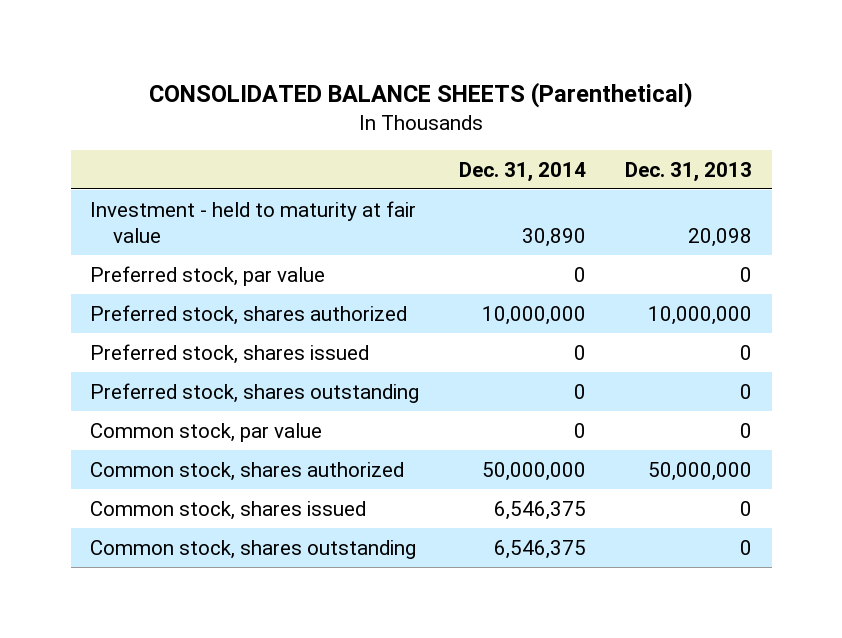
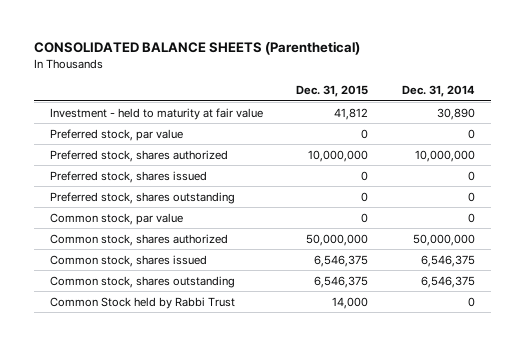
[625,161,753,182] Dec. 31, 2013 -> none
none -> [296,85,369,98] Dec. 31, 2015
none -> [50,296,236,309] Common Stock held by Rabbi Trust

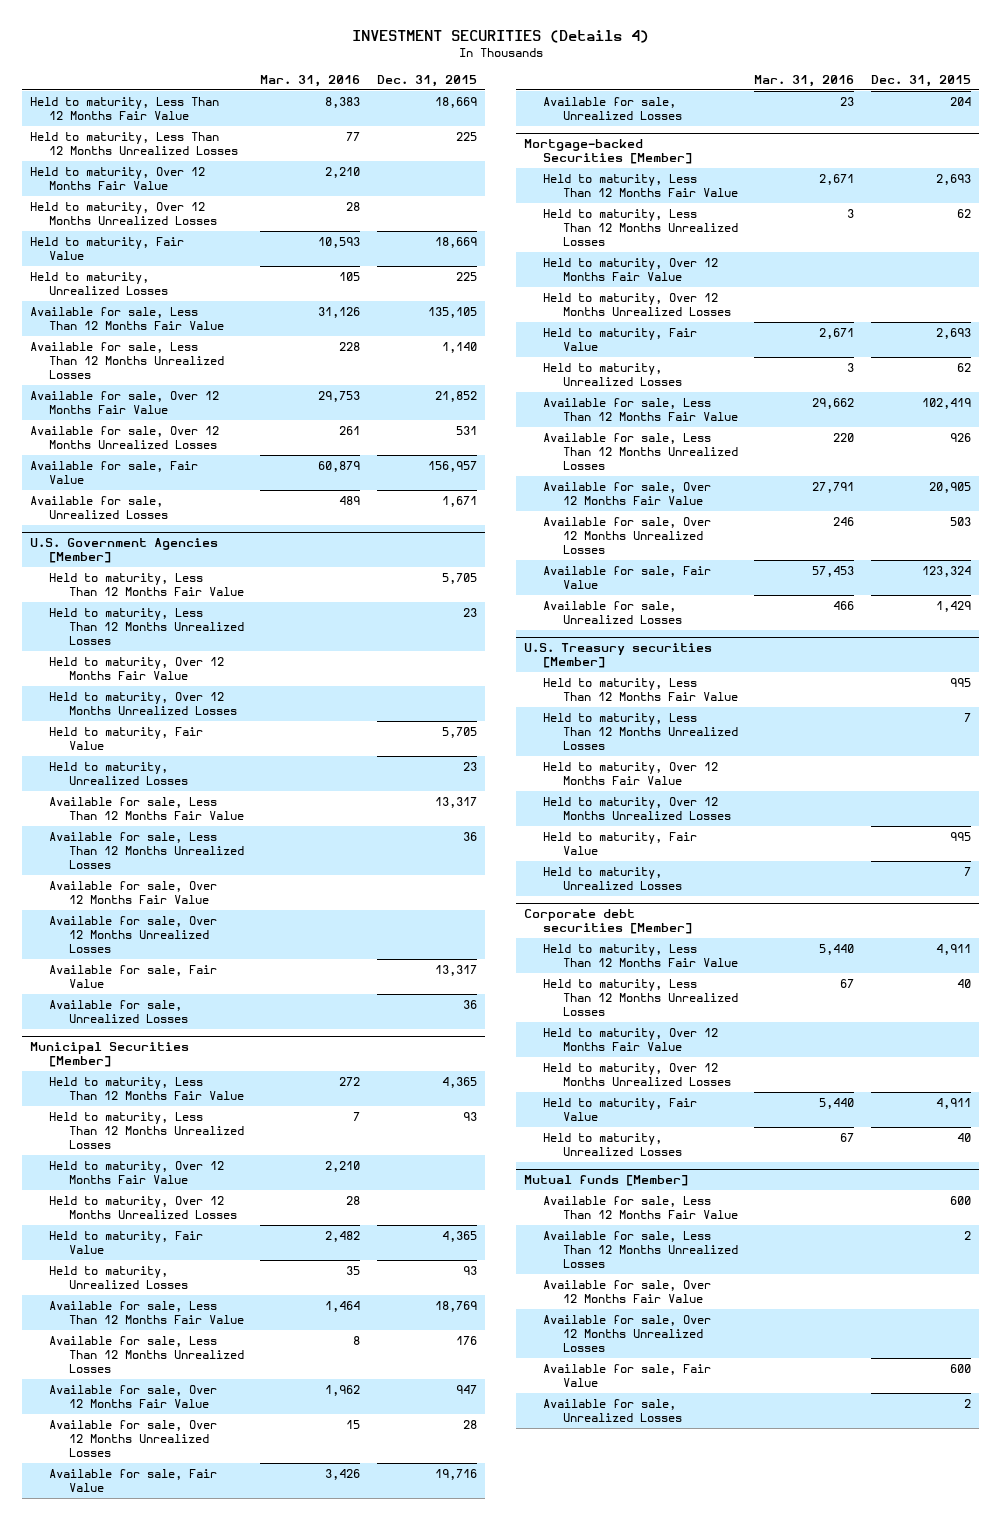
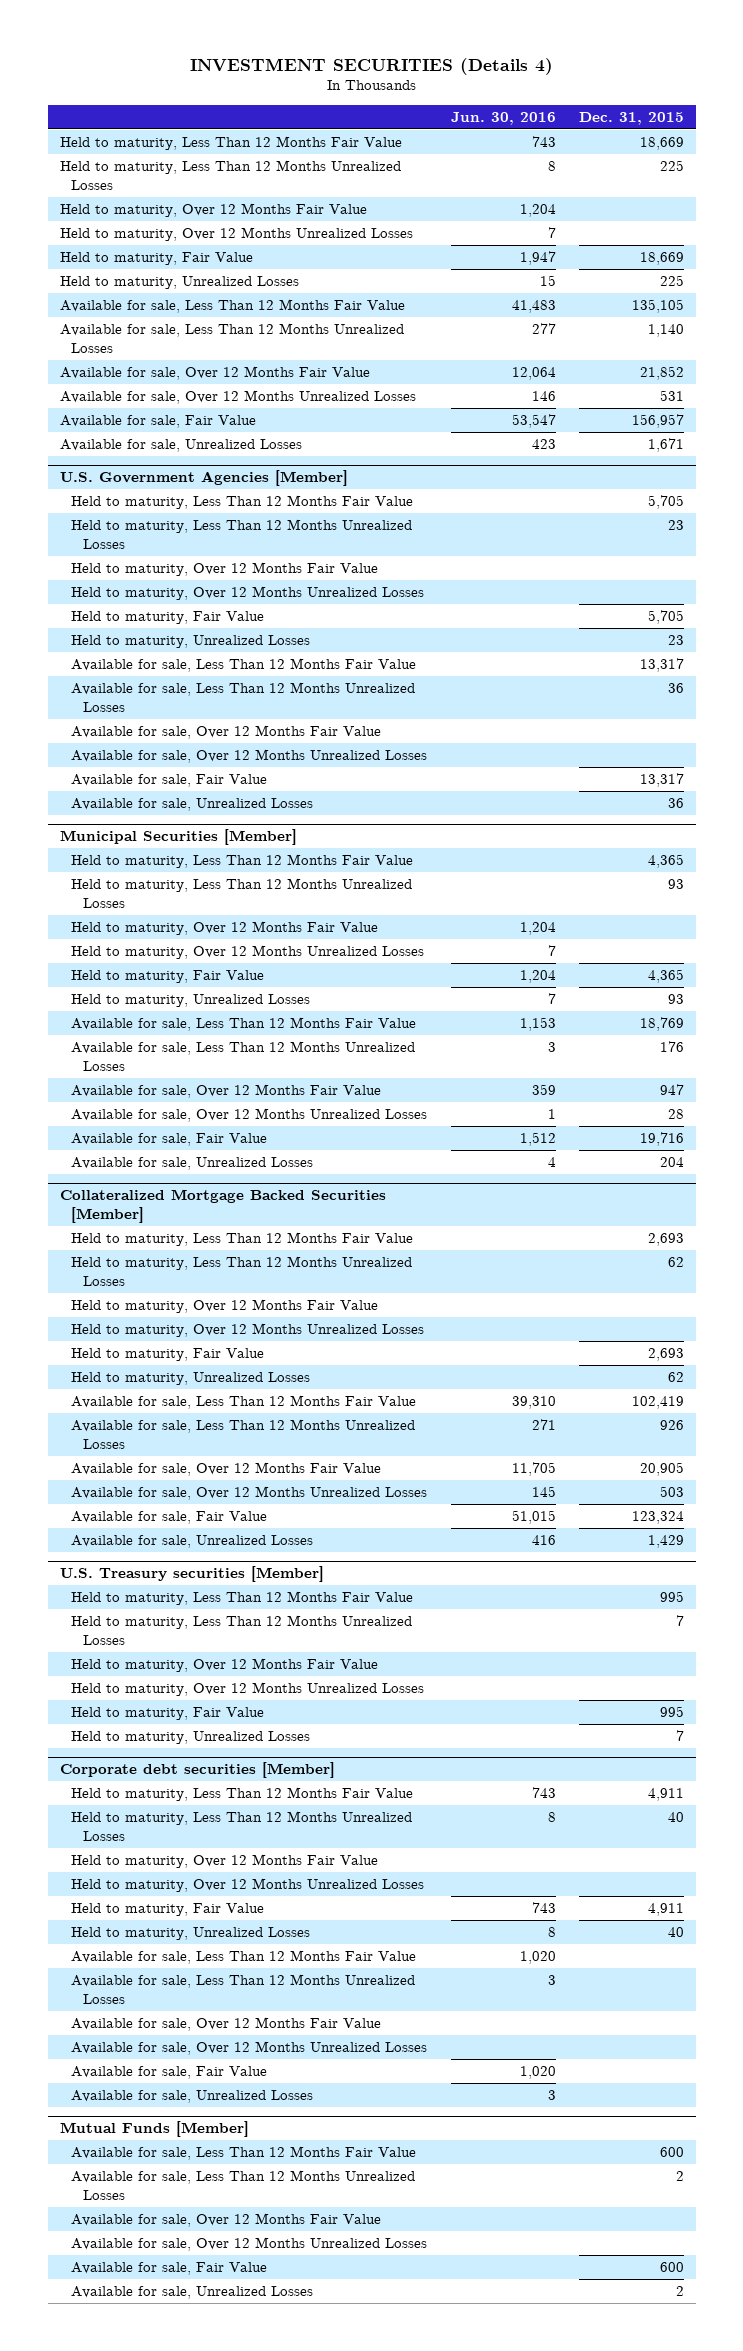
[260,75,361,88] Mar. 31, 2016 -> none
none -> [450,111,556,125] Jun. 30, 2016
[524,138,693,164] Mortgage-backed Securities [Member] -> [59,1189,386,1224] Collateralized Mortgage Backed Securities [Member]
none -> [71,1949,417,1964] Available for sale, Less Than 12 Months Fair Value
none -> [71,1973,416,2004] Available for sale, Less Than 12 Months Unrealized Losses
none -> [71,2016,382,2031] Available for sale, Over 12 Months Fair Value
none -> [71,2040,428,2055] Available for sale, Over 12 Months Unrealized Losses
none -> [71,2065,268,2079] Available for sale, Fair Value
none -> [71,2089,314,2103] Available for sale, Unrealized Losses
[524,1174,689,1186] Mutual funds [Member] -> [59,2121,249,2138] Mutual Funds [Member]

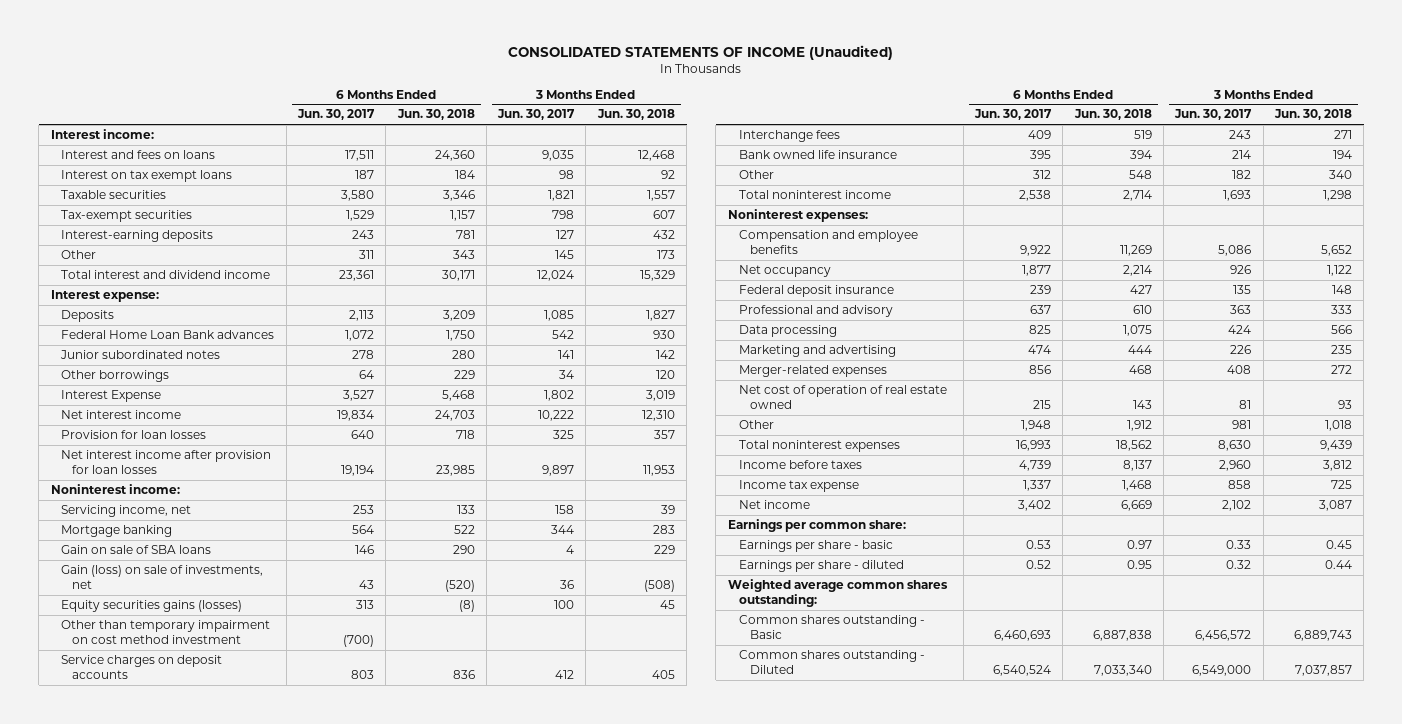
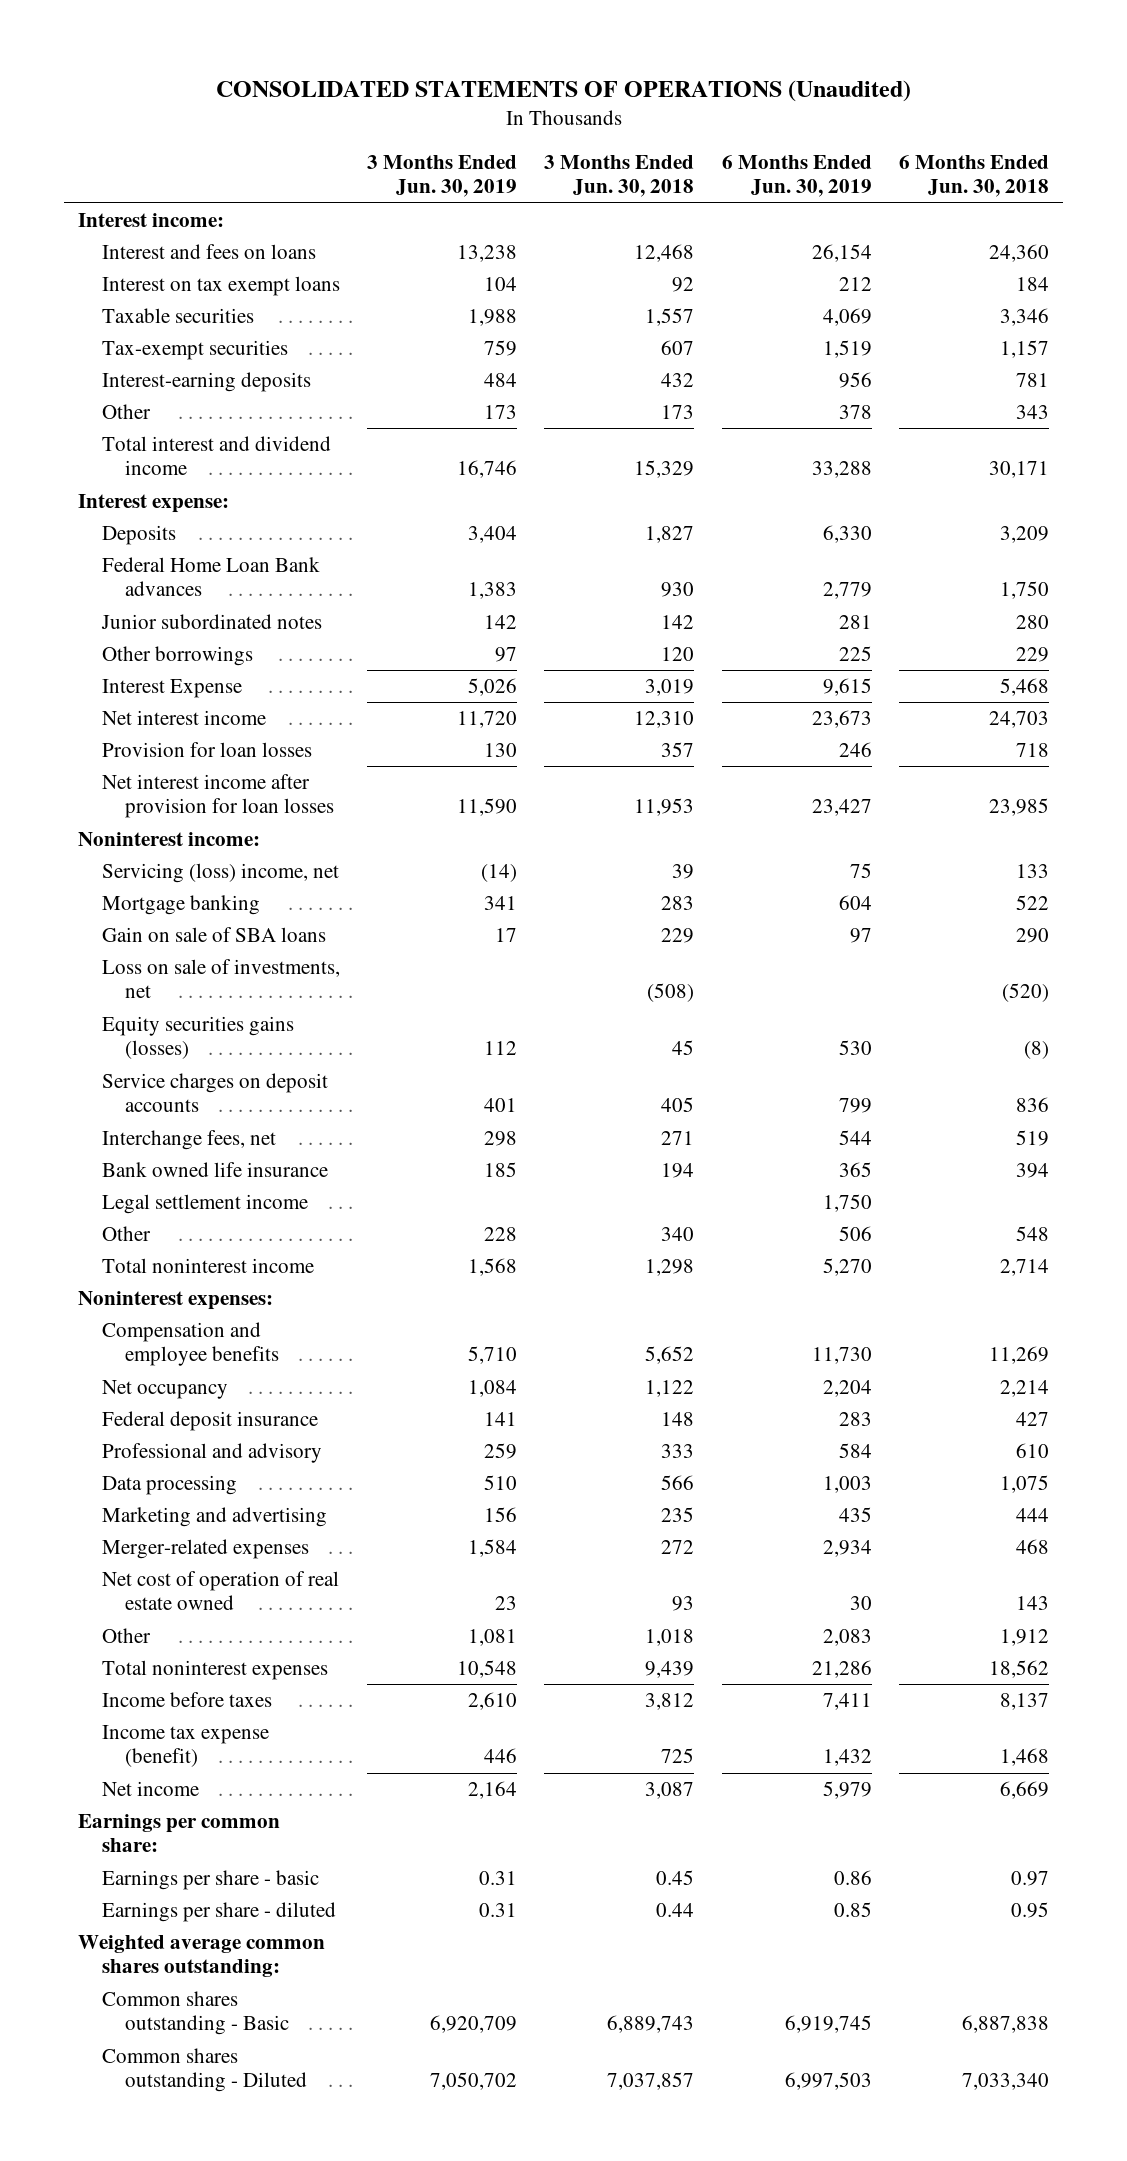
[508,45,894,61] CONSOLIDATED STATEMENTS OF INCOME (Unaudited) -> [215,79,911,102] CONSOLIDATED STATEMENTS OF OPERATIONS (Unaudited)
[297,109,376,121] Jun. 30, 2017 -> none
[497,109,576,121] Jun. 30, 2017 -> none
none -> [367,155,518,198] 3 Months Ended Jun. 30, 2019
none -> [721,155,872,198] 6 Months Ended Jun. 30, 2019
[61,504,192,517] Servicing income, net -> [101,863,339,884] Servicing (loss) income, net
[61,564,264,589] Gain (loss) on sale of investments, net -> [101,959,340,999] Loss on sale of investments, net
[61,619,271,644] Other than temporary impairment on cost method investment -> none
[738,129,840,142] Interchange fees -> [101,1130,276,1151] Interchange fees, net
none -> [101,1194,308,1215] Legal settlement income
[738,479,859,492] Income tax expense -> [101,1725,269,1768] Income tax expense (benefit)

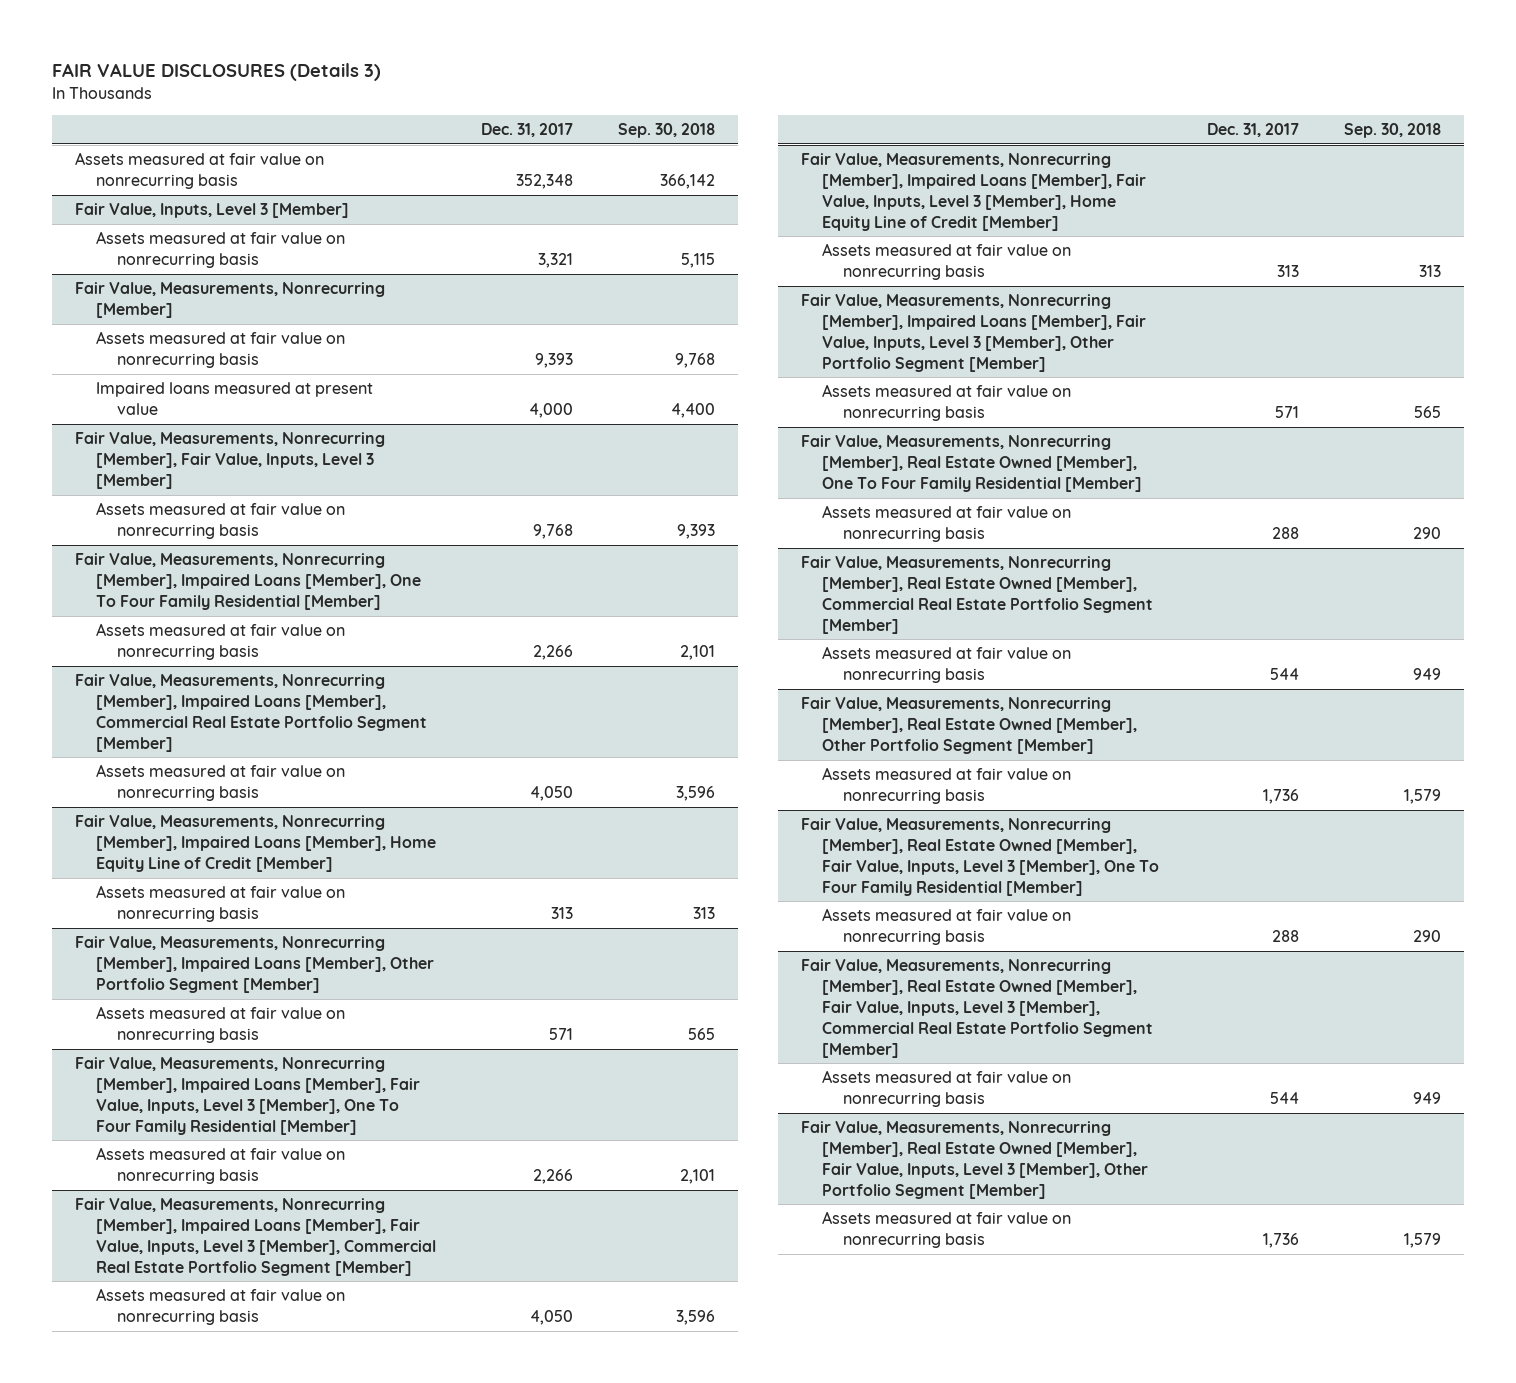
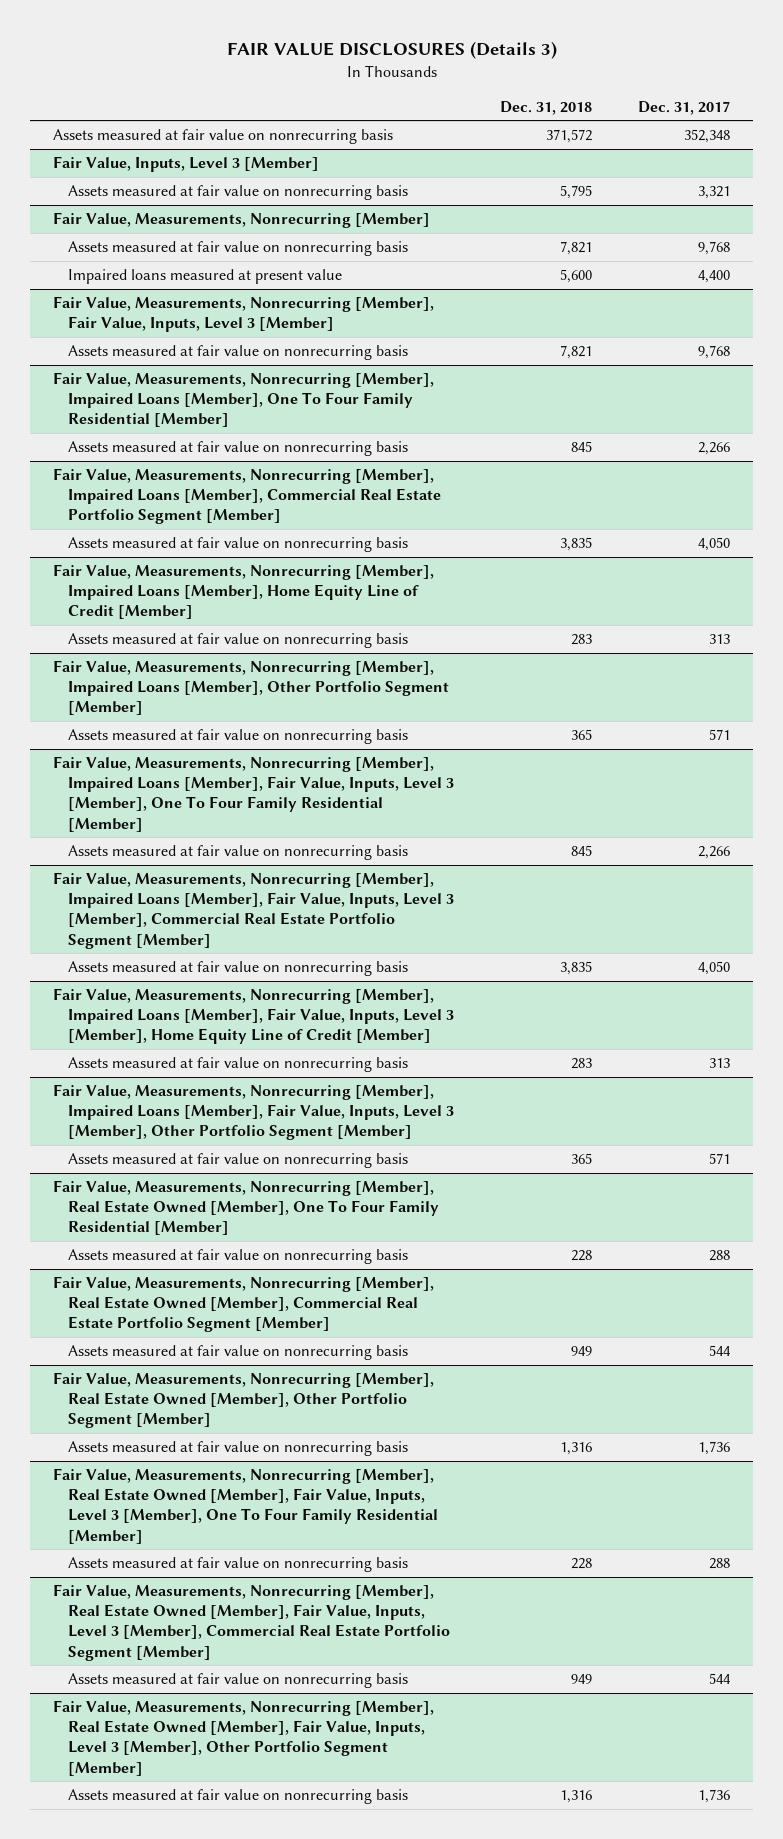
[618,123,716,139] Sep. 30, 2018 -> none
none -> [499,100,592,115] Dec. 31, 2018
[534,352,573,368] 9,393 -> [697,241,730,256] 9,768
[528,402,573,418] 4,000 -> [697,270,730,284] 4,400

